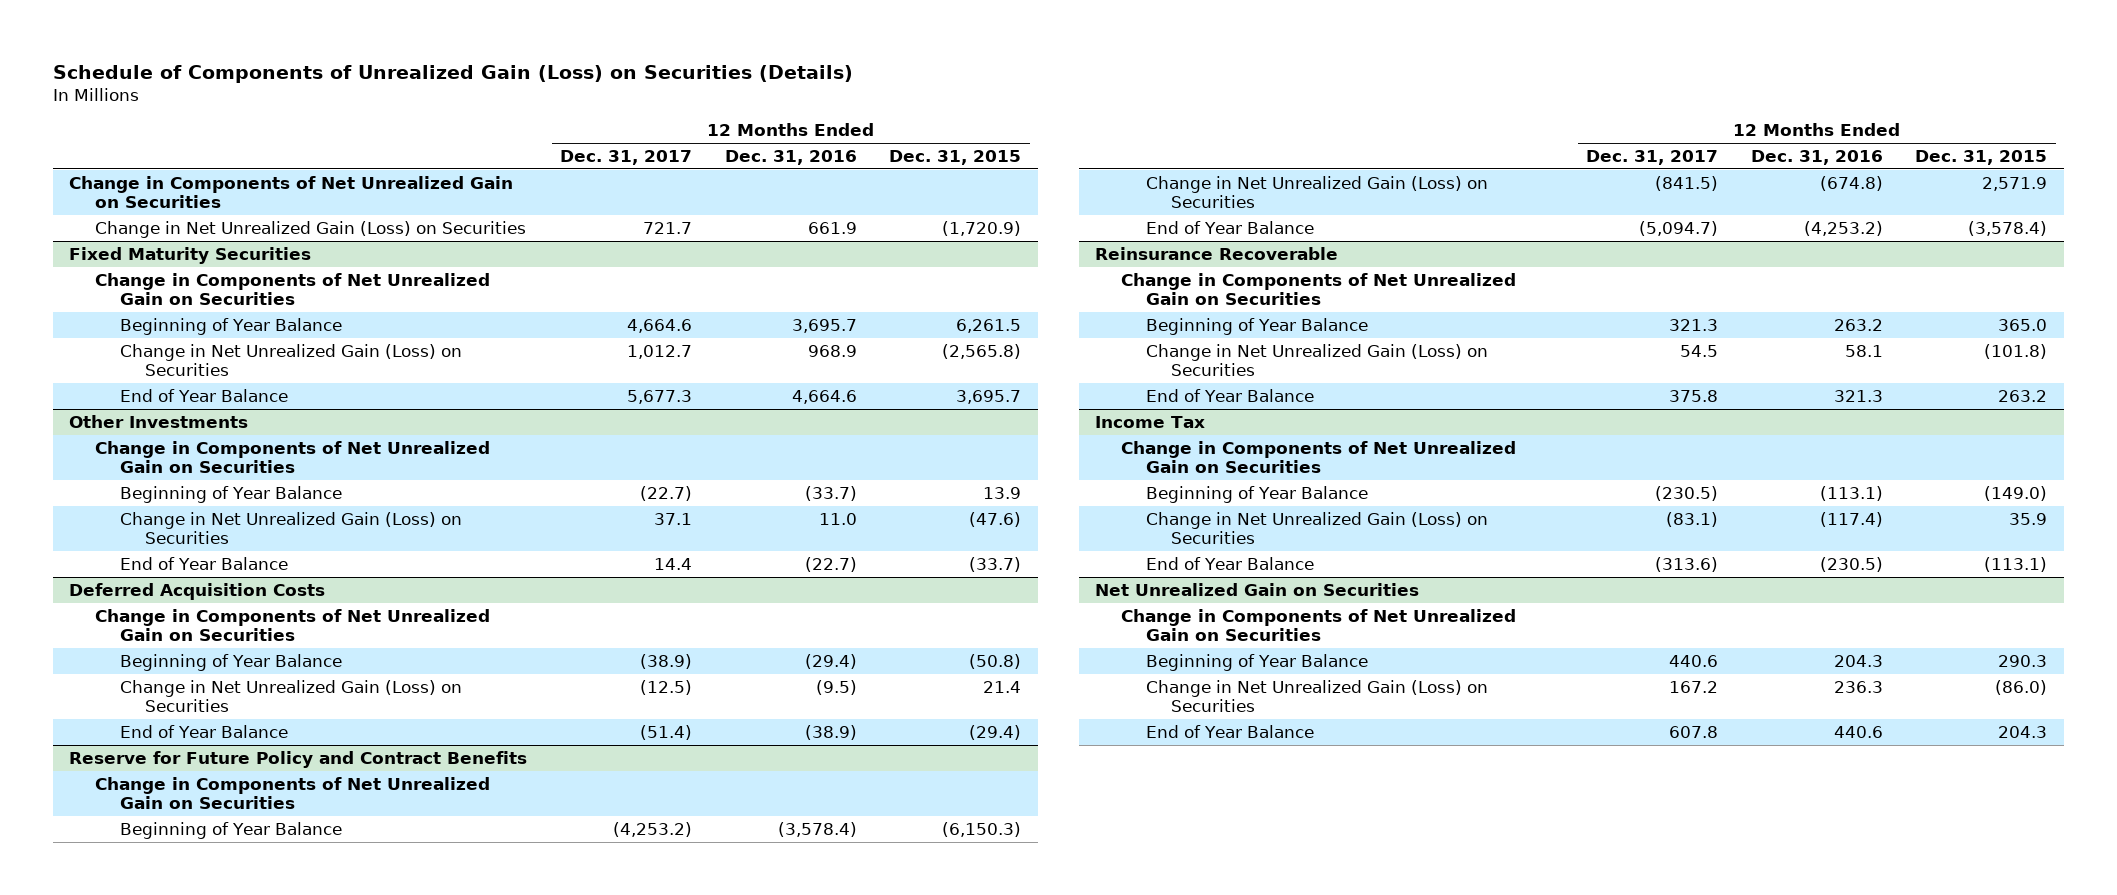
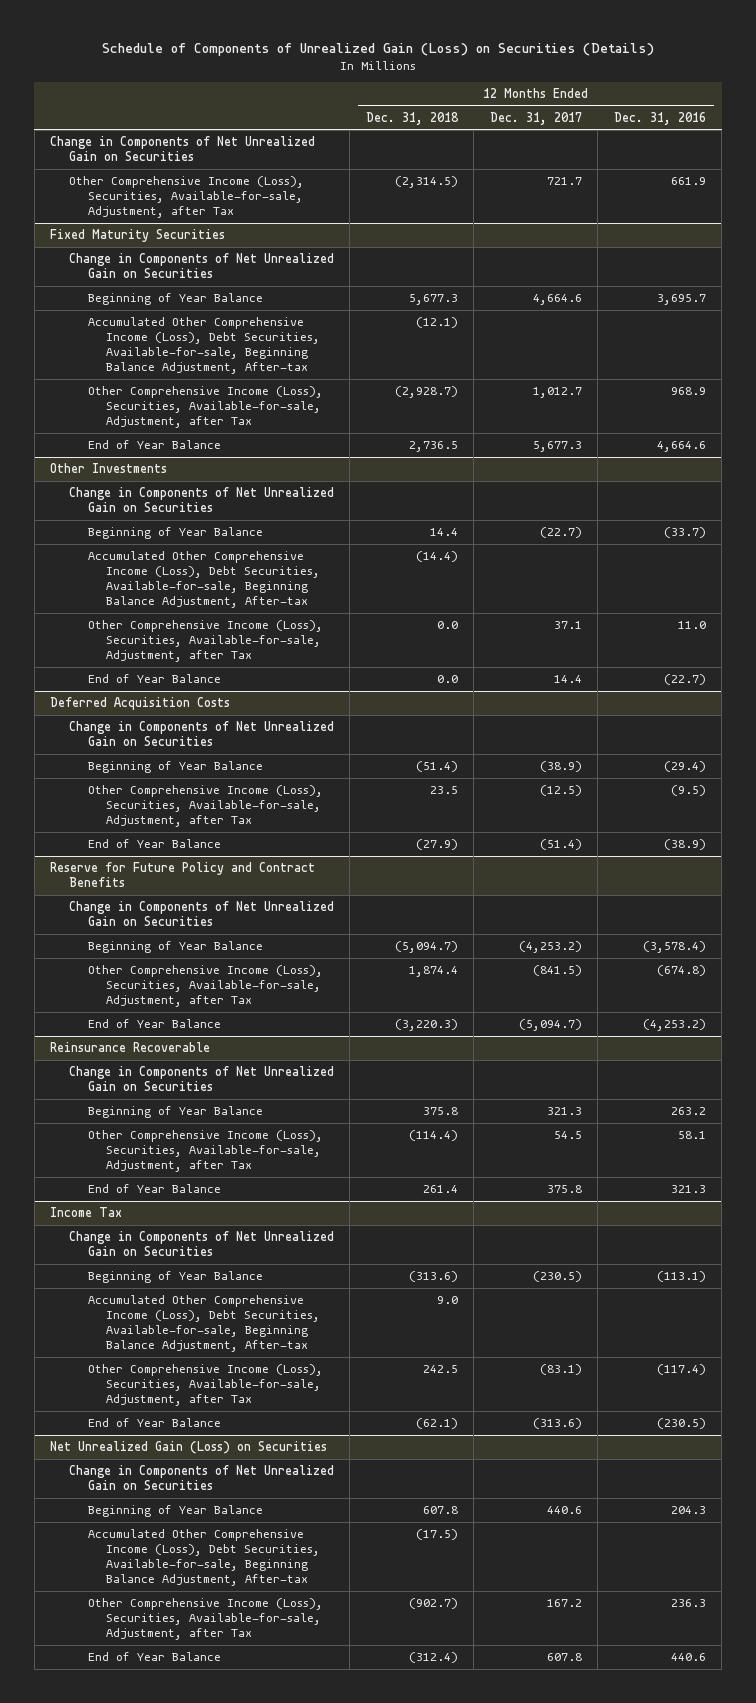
[889,150,1022,166] Dec. 31, 2015 -> none
none -> [365,111,459,125] Dec. 31, 2018
[94,220,526,238] Change in Net Unrealized Gain (Loss) on Securities -> [69,176,305,219] Other Comprehensive Income (Loss), Securities, Available-for-sale, Adjustment, after Tax
none -> [87,317,321,375] Accumulated Other Comprehensive Income (Loss), Debt Securities, Available-for-sale, Beginning Balance Adjustment, After-tax
[120,343,463,377] Change in Net Unrealized Gain (Loss) on Securities -> [87,386,323,429] Other Comprehensive Income (Loss), Securities, Available-for-sale, Adjustment, after Tax
none -> [87,551,321,609] Accumulated Other Comprehensive Income (Loss), Debt Securities, Available-for-sale, Beginning Balance Adjustment, After-tax
[120,511,463,545] Change in Net Unrealized Gain (Loss) on Securities -> [87,620,323,663] Other Comprehensive Income (Loss), Securities, Available-for-sale, Adjustment, after Tax
[120,679,463,713] Change in Net Unrealized Gain (Loss) on Securities -> [87,785,323,828] Other Comprehensive Income (Loss), Securities, Available-for-sale, Adjustment, after Tax
[1146,175,1489,209] Change in Net Unrealized Gain (Loss) on Securities -> [87,965,323,1008] Other Comprehensive Income (Loss), Securities, Available-for-sale, Adjustment, after Tax
[1146,343,1489,377] Change in Net Unrealized Gain (Loss) on Securities -> [87,1130,323,1173] Other Comprehensive Income (Loss), Securities, Available-for-sale, Adjustment, after Tax
none -> [87,1295,321,1353] Accumulated Other Comprehensive Income (Loss), Debt Securities, Available-for-sale, Beginning Balance Adjustment, After-tax
[1146,511,1489,545] Change in Net Unrealized Gain (Loss) on Securities -> [87,1364,323,1407] Other Comprehensive Income (Loss), Securities, Available-for-sale, Adjustment, after Tax
[1095,582,1420,596] Net Unrealized Gain on Securities -> [50,1441,328,1455] Net Unrealized Gain (Loss) on Securities
none -> [87,1529,321,1587] Accumulated Other Comprehensive Income (Loss), Debt Securities, Available-for-sale, Beginning Balance Adjustment, After-tax
[1146,679,1489,713] Change in Net Unrealized Gain (Loss) on Securities -> [87,1598,323,1641] Other Comprehensive Income (Loss), Securities, Available-for-sale, Adjustment, after Tax

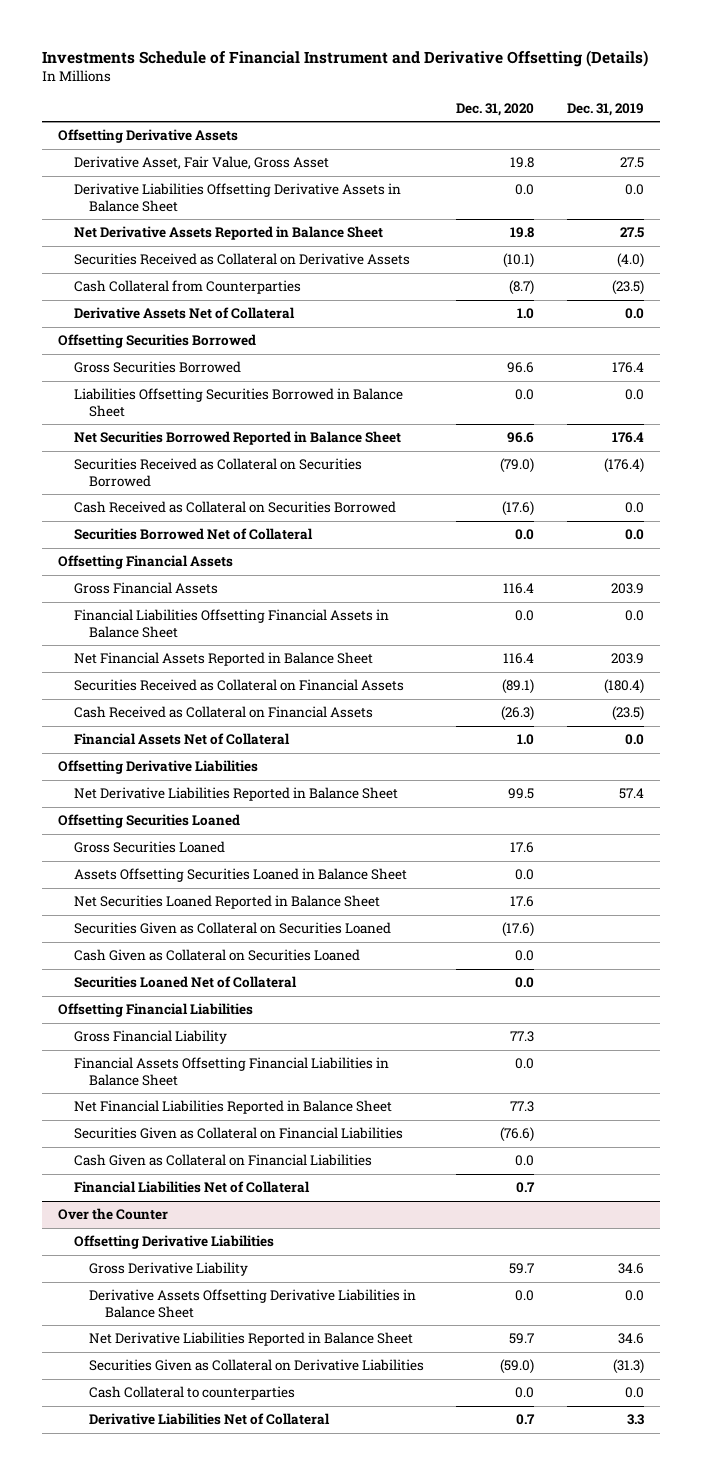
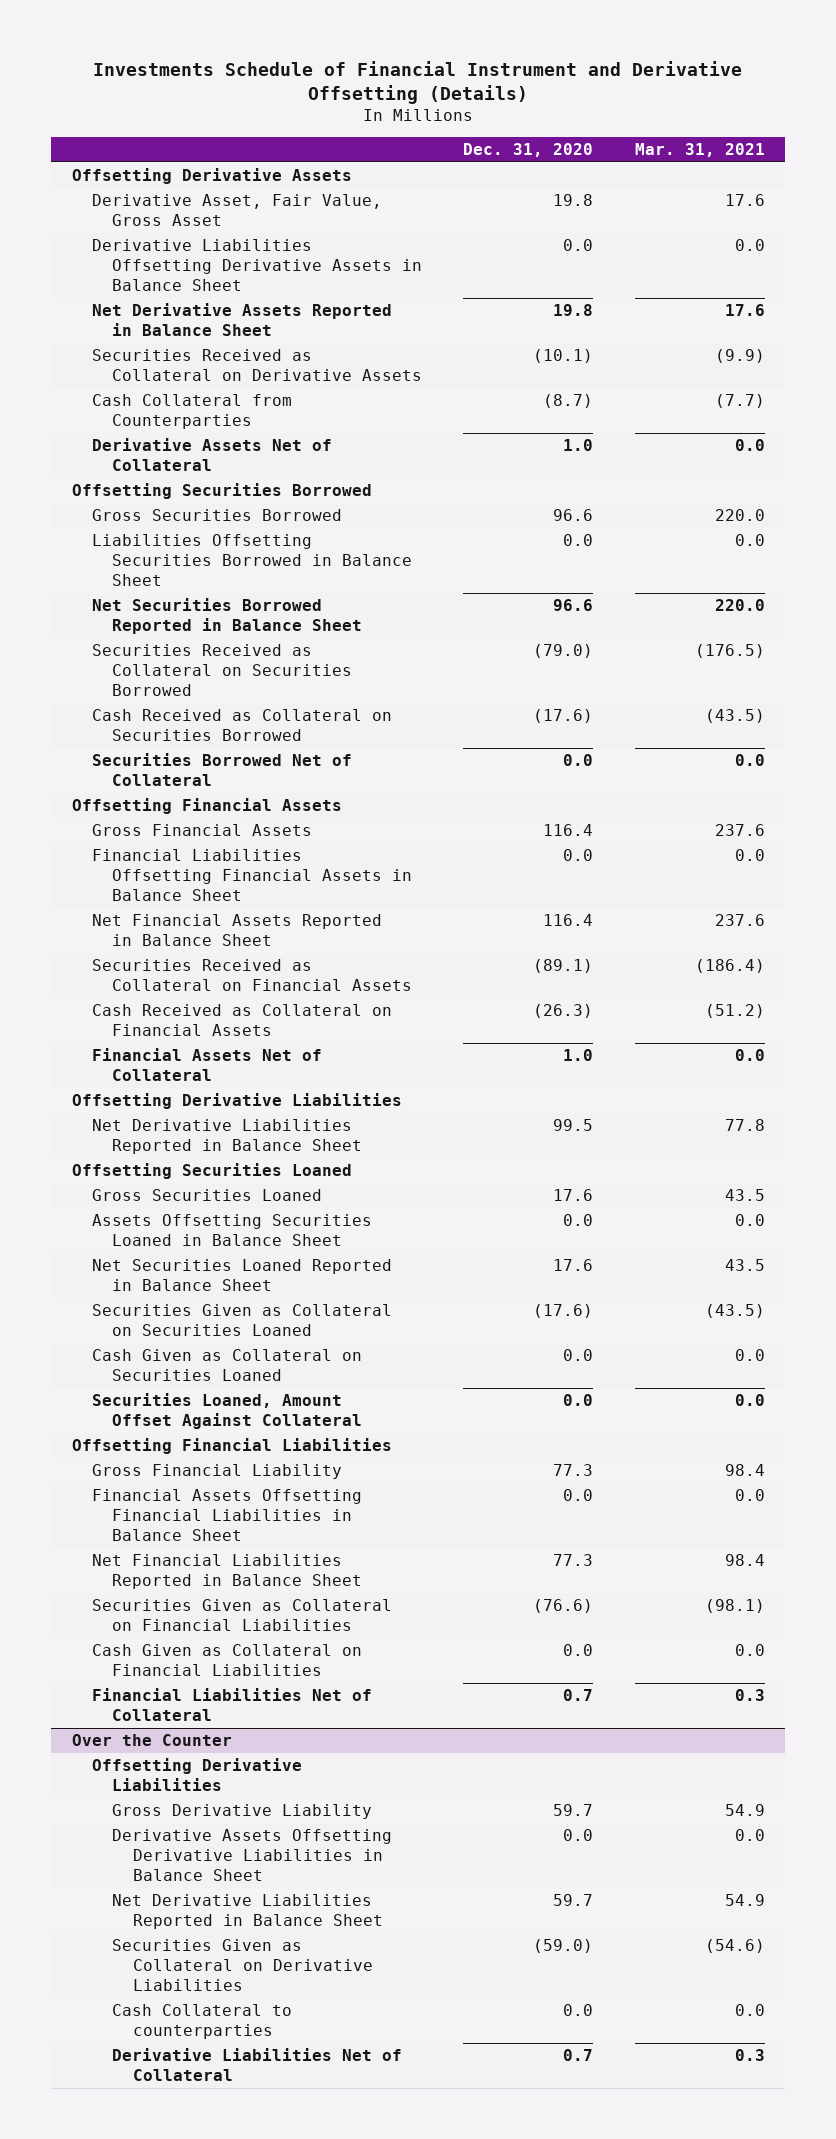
[566,102,644,116] Dec. 31, 2019 -> none
none -> [634,143,765,158] Mar. 31, 2021
[73,976,297,989] Securities Loaned Net of Collateral -> [92,1393,363,1430] Securities Loaned, Amount Offset Against Collateral

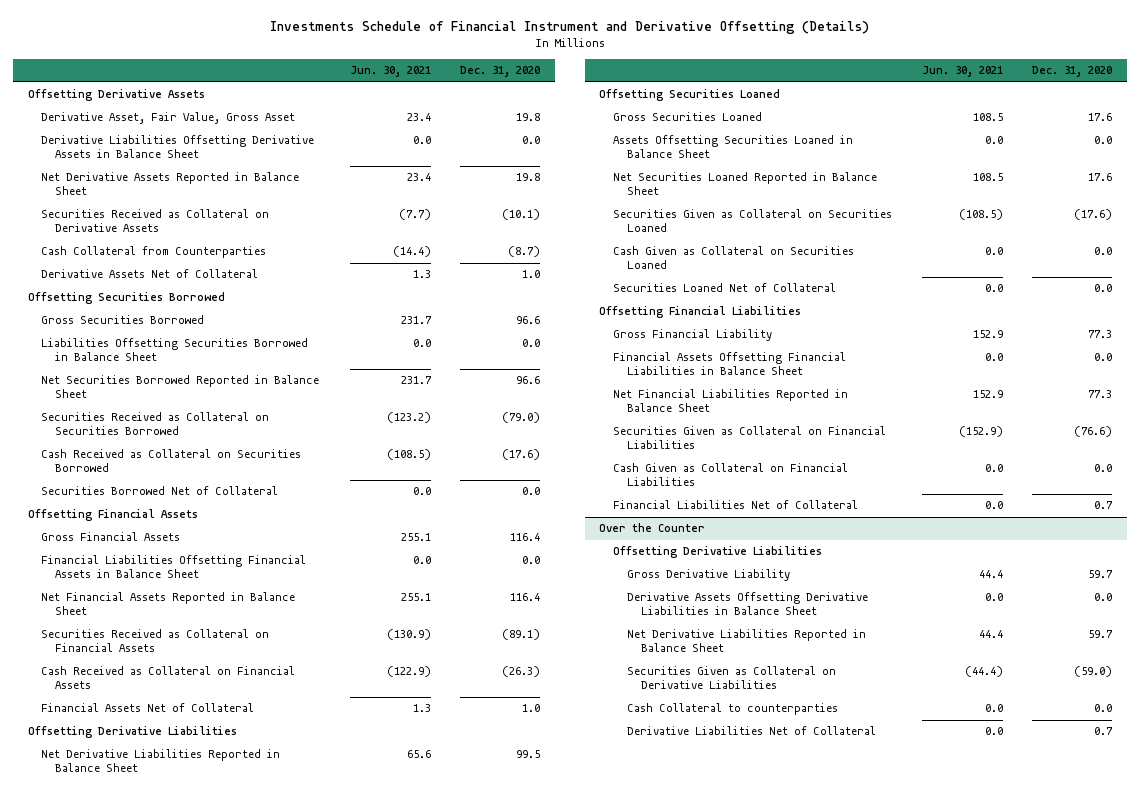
[634,143,765,158] Mar. 31, 2021 -> none
none -> [349,66,431,78] Jun. 30, 2021
[92,1393,363,1430] Securities Loaned, Amount Offset Against Collateral -> [613,283,837,293] Securities Loaned Net of Collateral

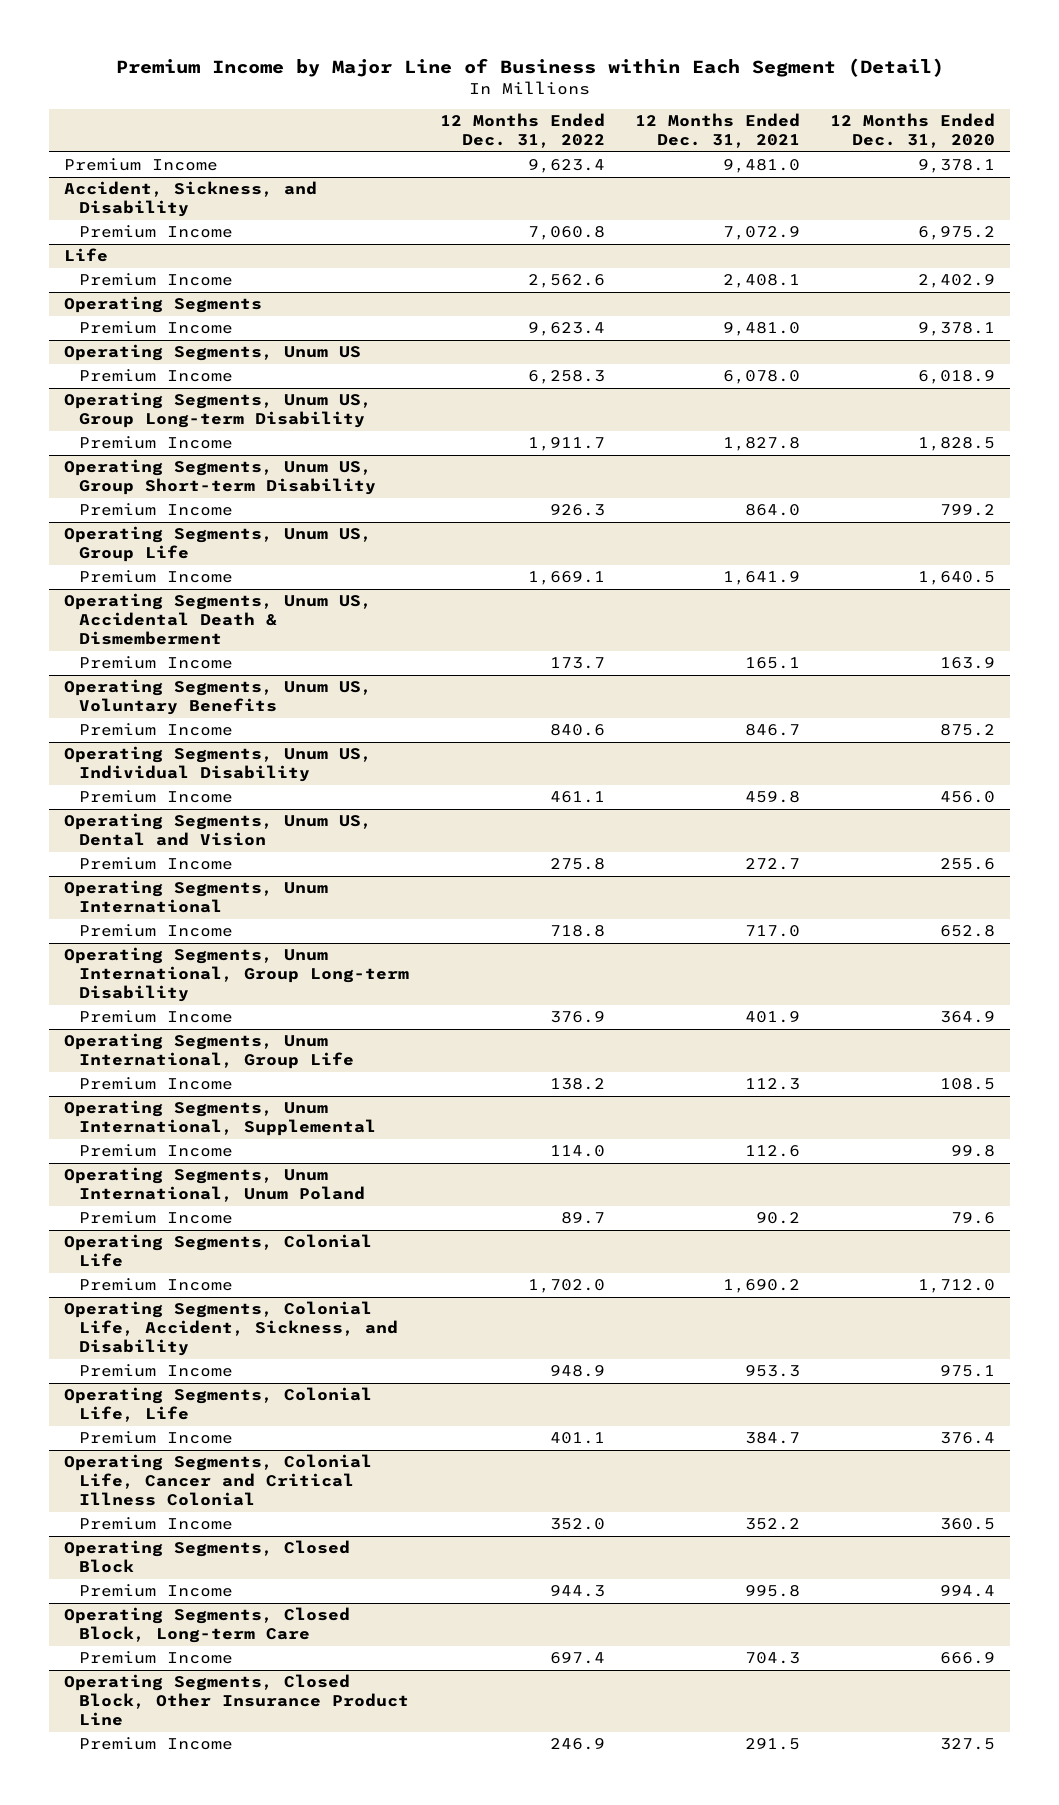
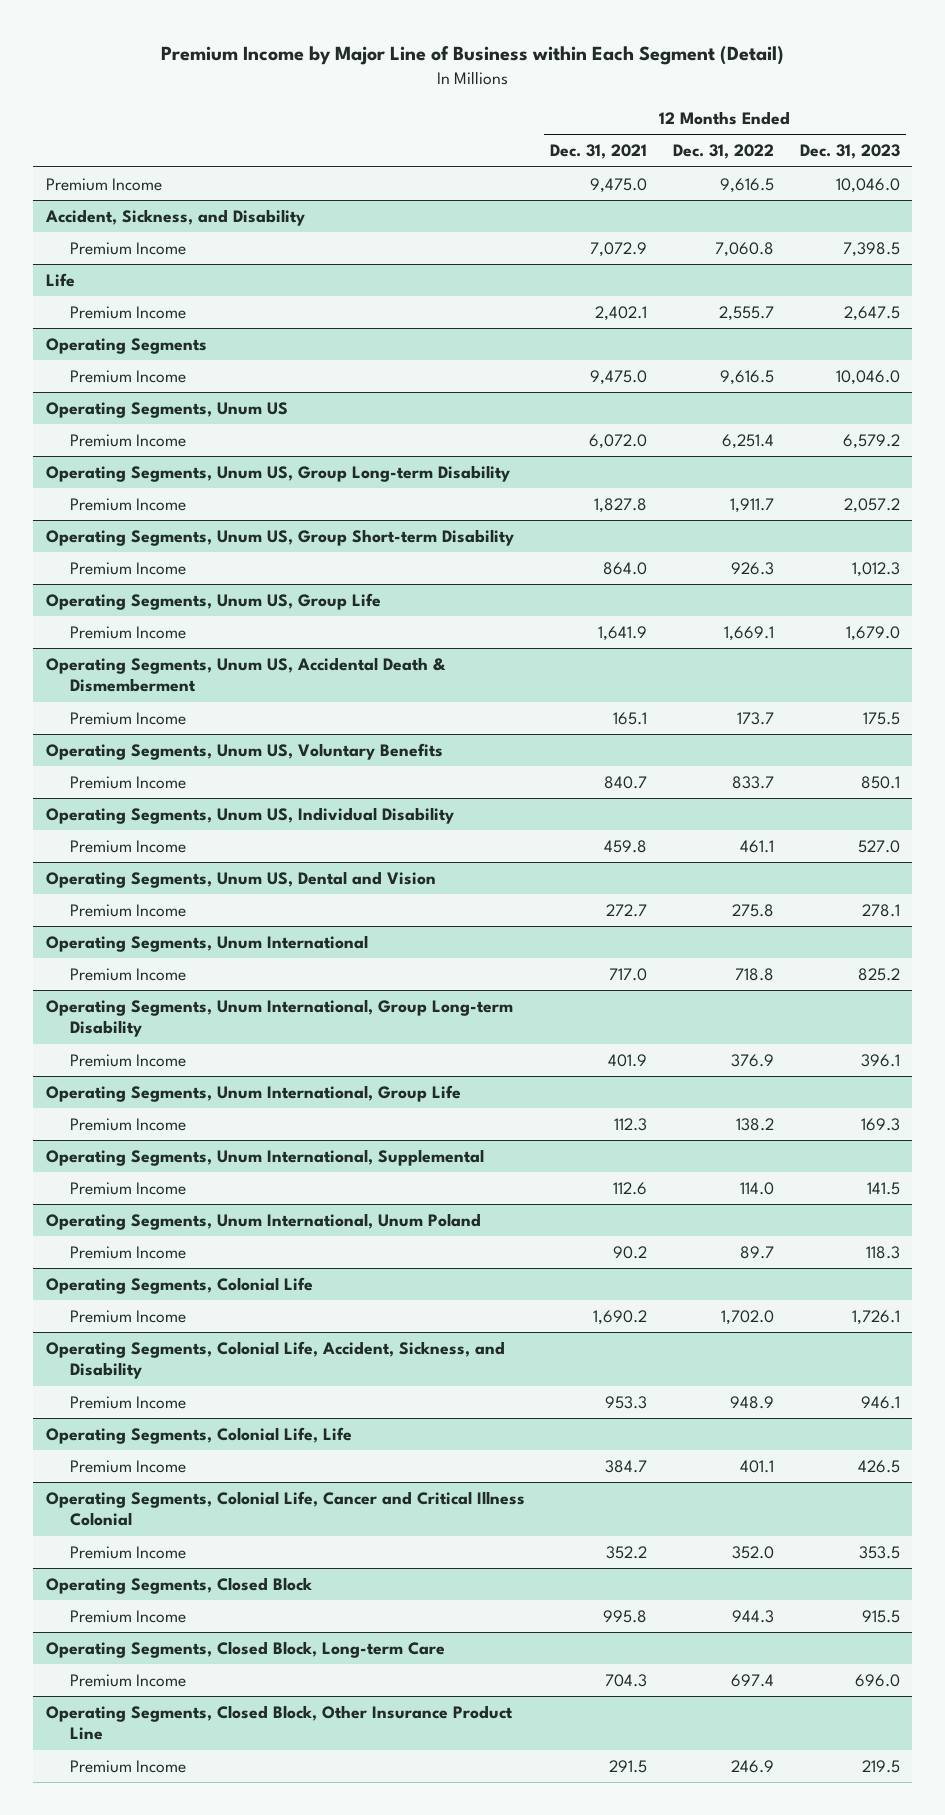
[830,113,996,149] 12 Months Ended Dec. 31, 2020 -> none
none -> [799,144,900,160] Dec. 31, 2023
[527,159,605,174] 9,623.4 -> [719,178,774,194] 9,616.5
[722,159,800,174] 9,481.0 -> [590,178,648,194] 9,475.0
[527,274,605,289] 2,562.6 -> [718,306,774,322] 2,555.7
[722,274,800,289] 2,408.1 -> [595,306,648,322] 2,402.1
[527,322,605,337] 9,623.4 -> [719,370,774,386] 9,616.5
[722,322,800,337] 9,481.0 -> [590,370,648,386] 9,475.0
[527,370,605,385] 6,258.3 -> [721,434,774,450] 6,251.4
[722,370,800,385] 6,078.0 -> [589,434,648,450] 6,072.0
[549,724,605,737] 840.6 -> [731,776,774,790] 833.7
[744,724,800,737] 846.7 -> [604,776,648,790] 840.7

